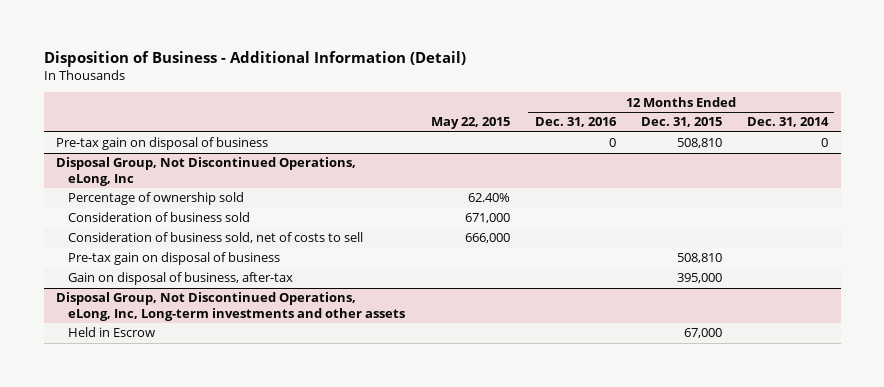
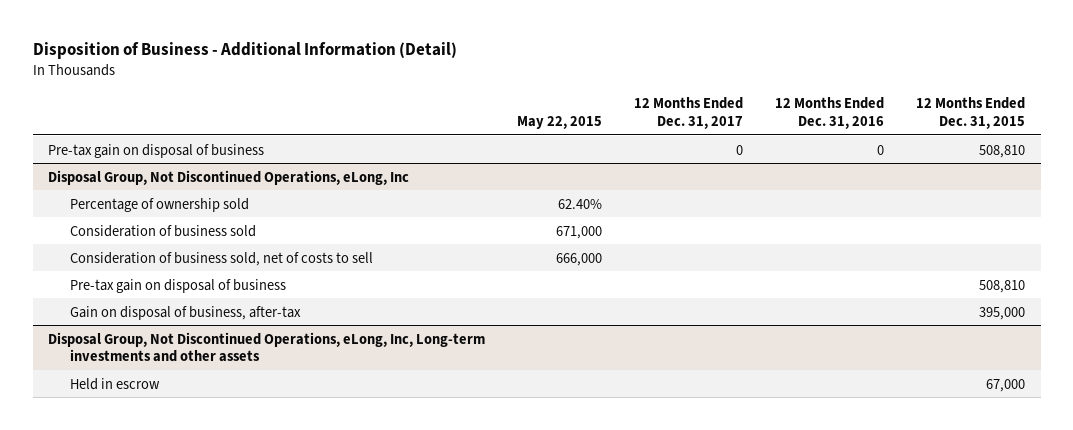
[746,117,829,128] Dec. 31, 2014 -> none
none -> [634,97,744,130] 12 Months Ended Dec. 31, 2017
[68,327,156,338] Held in Escrow -> [70,377,161,390] Held in escrow

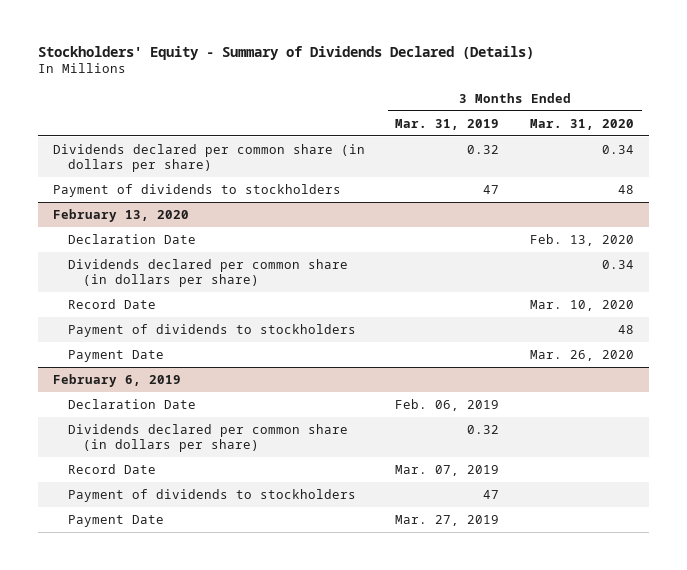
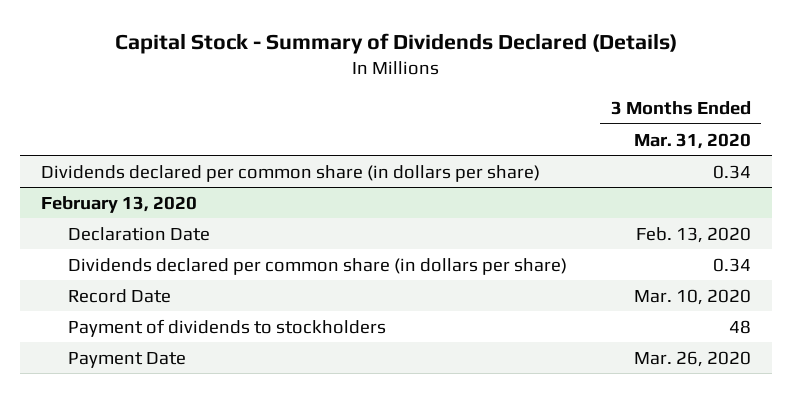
[37,45,534,60] Stockholders' Equity - Summary of Dividends Declared (Details) -> [114,32,677,54] Capital Stock - Summary of Dividends Declared (Details)
[395,118,500,130] Mar. 31, 2019 -> none
[52,183,341,197] Payment of dividends to stockholders -> none
[52,373,181,387] February 6, 2019 -> none
[67,398,196,409] Declaration Date -> none
[67,423,348,453] Dividends declared per common share (in dollars per share) -> none
[67,463,156,474] Record Date -> none
[67,488,356,502] Payment of dividends to stockholders -> none
[67,514,164,527] Payment Date -> none

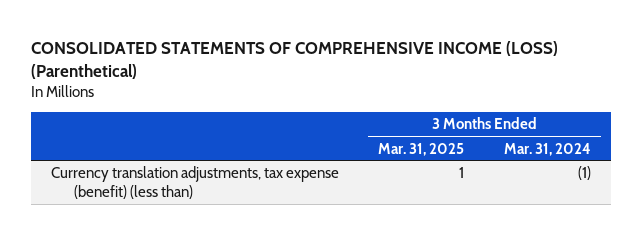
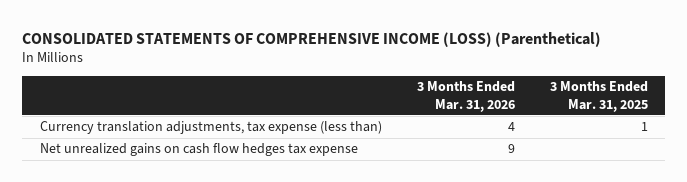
[504,142,592,156] Mar. 31, 2024 -> none
none -> [416,81,515,112] 3 Months Ended Mar. 31, 2026
[50,166,339,199] Currency translation adjustments, tax expense (benefit) (less than) -> [39,121,382,135] Currency translation adjustments, tax expense (less than)
none -> [39,143,358,157] Net unrealized gains on cash flow hedges tax expense

